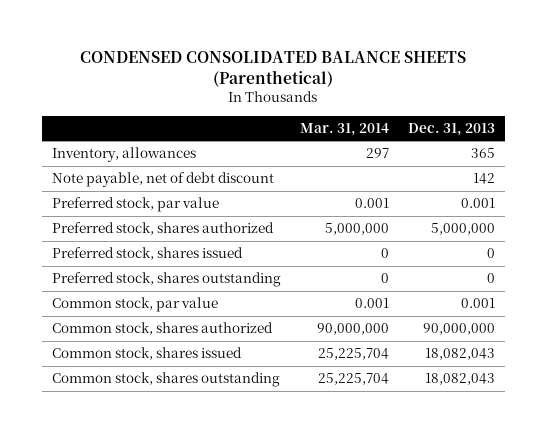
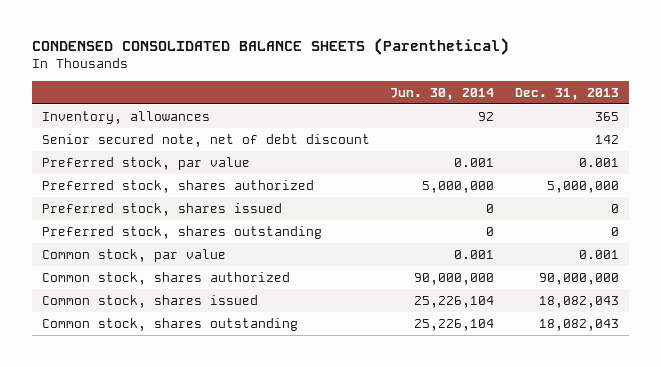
[299,122,389,136] Mar. 31, 2014 -> none
none -> [390,87,495,100] Jun. 30, 2014
[51,172,274,188] Note payable, net of debt discount -> [41,133,370,147] Senior secured note, net of debt discount

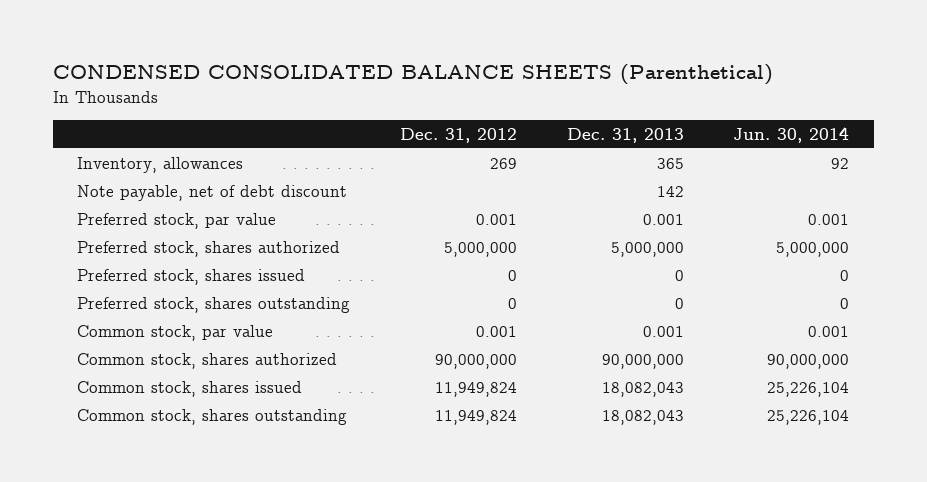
none -> [400,127,518,143] Dec. 31, 2012
[41,133,370,147] Senior secured note, net of debt discount -> [77,185,348,202] Note payable, net of debt discount

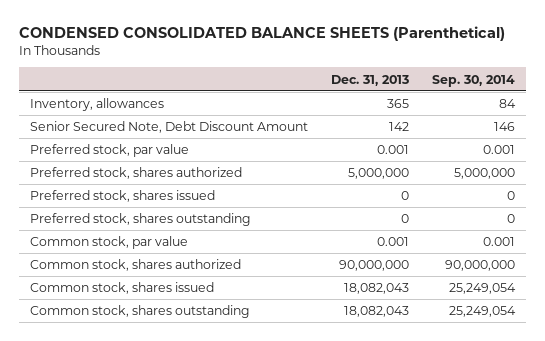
[400,127,518,143] Dec. 31, 2012 -> none
[733,126,850,143] Jun. 30, 2014 -> none
none -> [431,74,515,87] Sep. 30, 2014
[77,185,348,202] Note payable, net of debt discount -> [29,121,308,134] Senior Secured Note, Debt Discount Amount

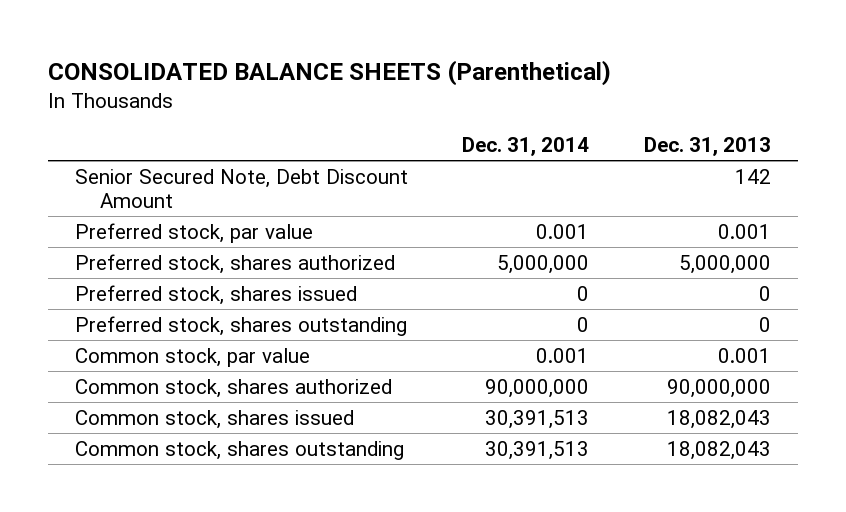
[18,26,505,42] CONDENSED CONSOLIDATED BALANCE SHEETS (Parenthetical) -> [47,60,611,87] CONSOLIDATED BALANCE SHEETS (Parenthetical)
[431,74,515,87] Sep. 30, 2014 -> none
none -> [462,136,590,156] Dec. 31, 2014
[29,98,164,112] Inventory, allowances -> none

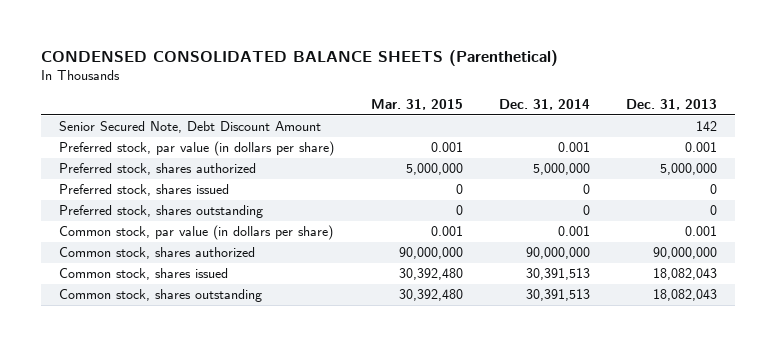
[47,60,611,87] CONSOLIDATED BALANCE SHEETS (Parenthetical) -> [41,49,559,66] CONDENSED CONSOLIDATED BALANCE SHEETS (Parenthetical)
none -> [370,98,463,110] Mar. 31, 2015
[75,223,314,244] Preferred stock, par value -> [59,141,335,157] Preferred stock, par value (in dollars per share)
[75,348,311,368] Common stock, par value -> [59,225,334,241] Common stock, par value (in dollars per share)

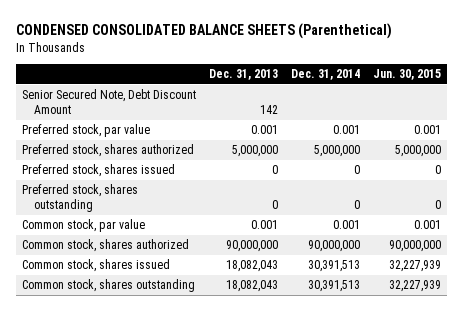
[370,98,463,110] Mar. 31, 2015 -> none
none -> [372,69,441,81] Jun. 30, 2015
[59,141,335,157] Preferred stock, par value (in dollars per share) -> [22,124,151,138] Preferred stock, par value
[59,225,334,241] Common stock, par value (in dollars per share) -> [22,219,146,233] Common stock, par value

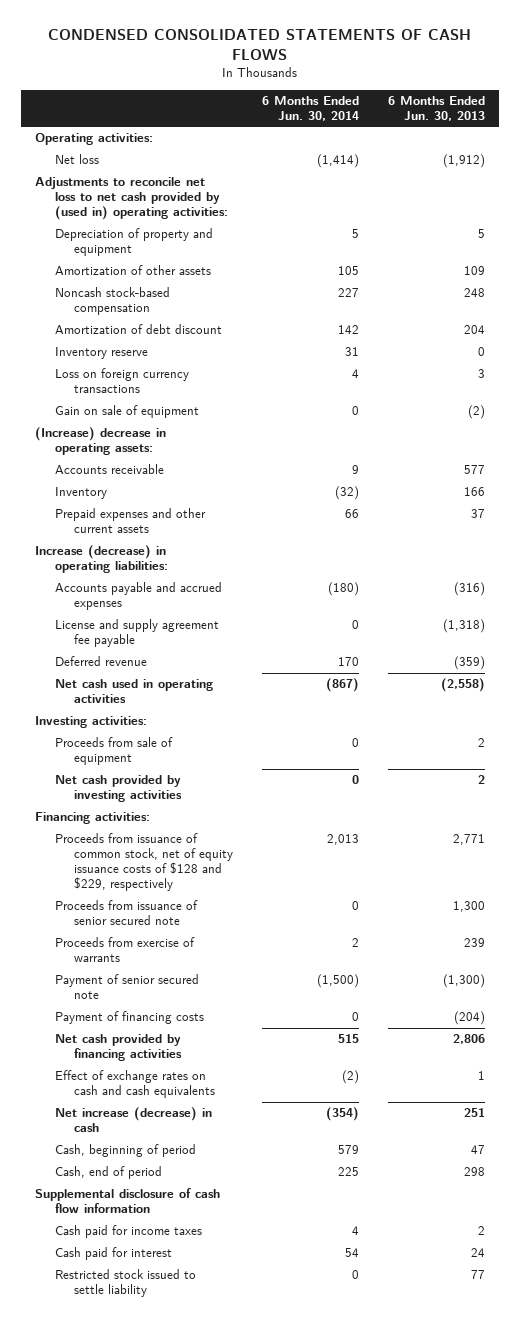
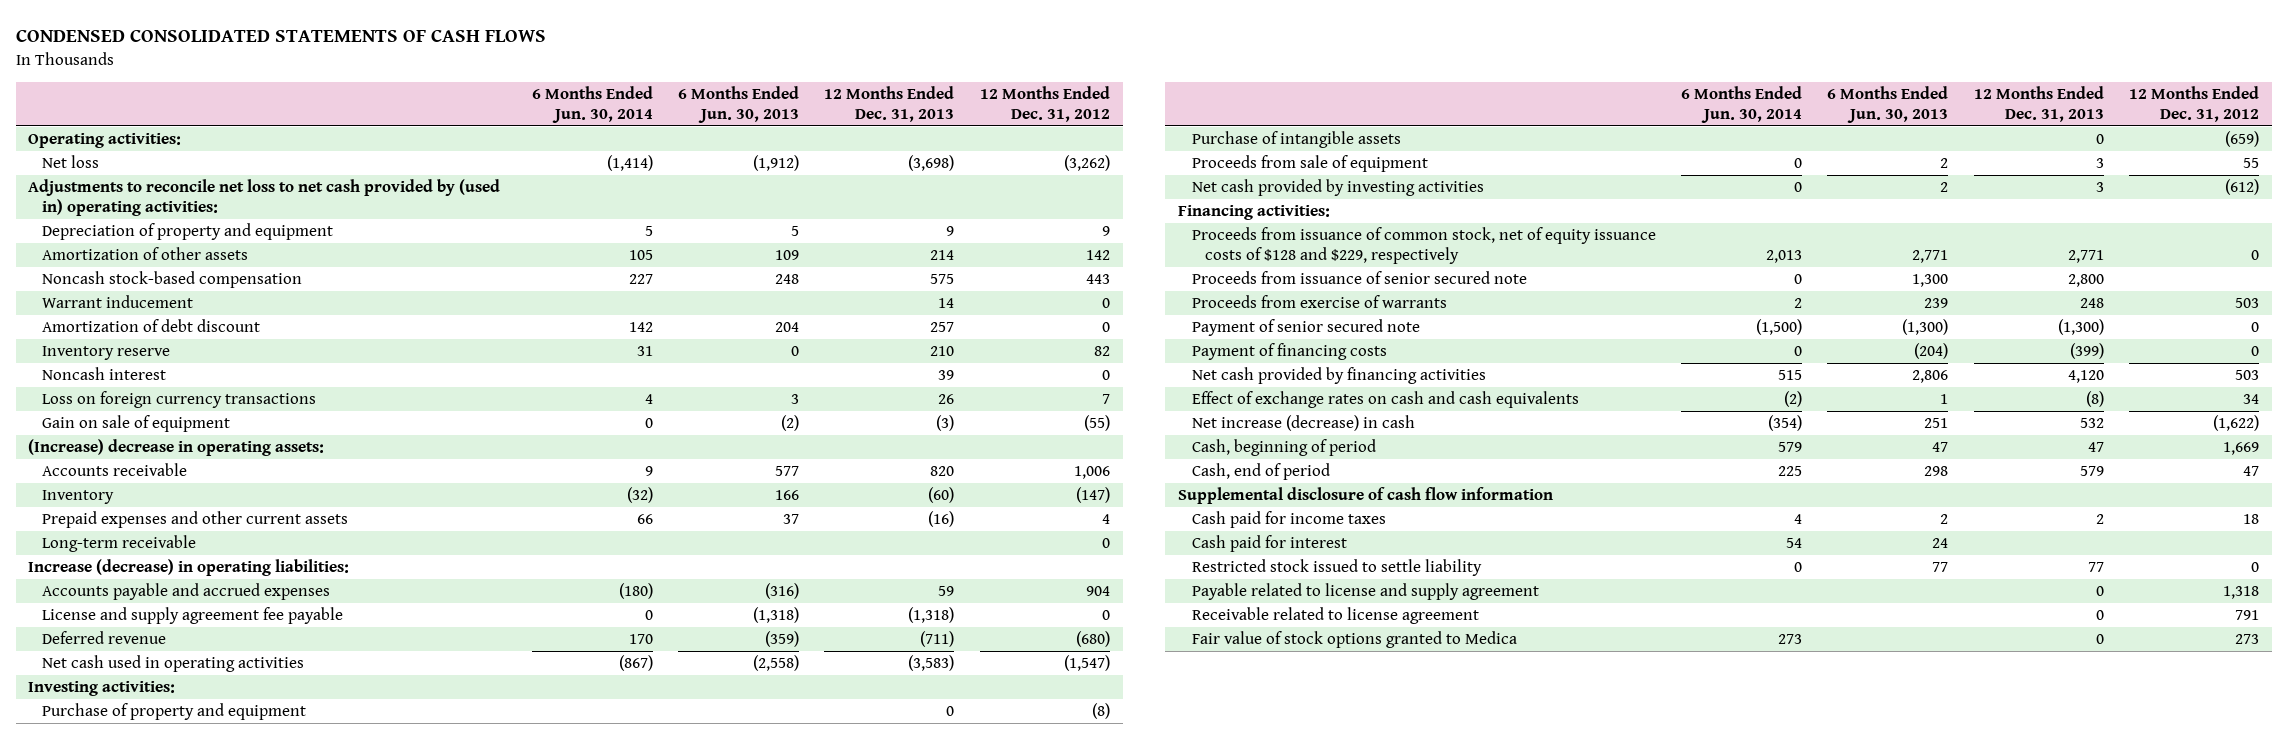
none -> [824,86,955,122] 12 Months Ended Dec. 31, 2013
none -> [979,86,1110,122] 12 Months Ended Dec. 31, 2012
none -> [42,295,194,309] Warrant inducement
none -> [42,367,167,381] Noncash interest
none -> [42,535,197,553] Long-term receivable
none -> [42,703,307,721] Purchase of property and equipment
none -> [1191,131,1401,149] Purchase of intangible assets
none -> [1191,583,1539,601] Payable related to license and supply agreement
none -> [1191,607,1479,625] Receivable related to license agreement
none -> [1191,631,1517,649] Fair value of stock options granted to Medica

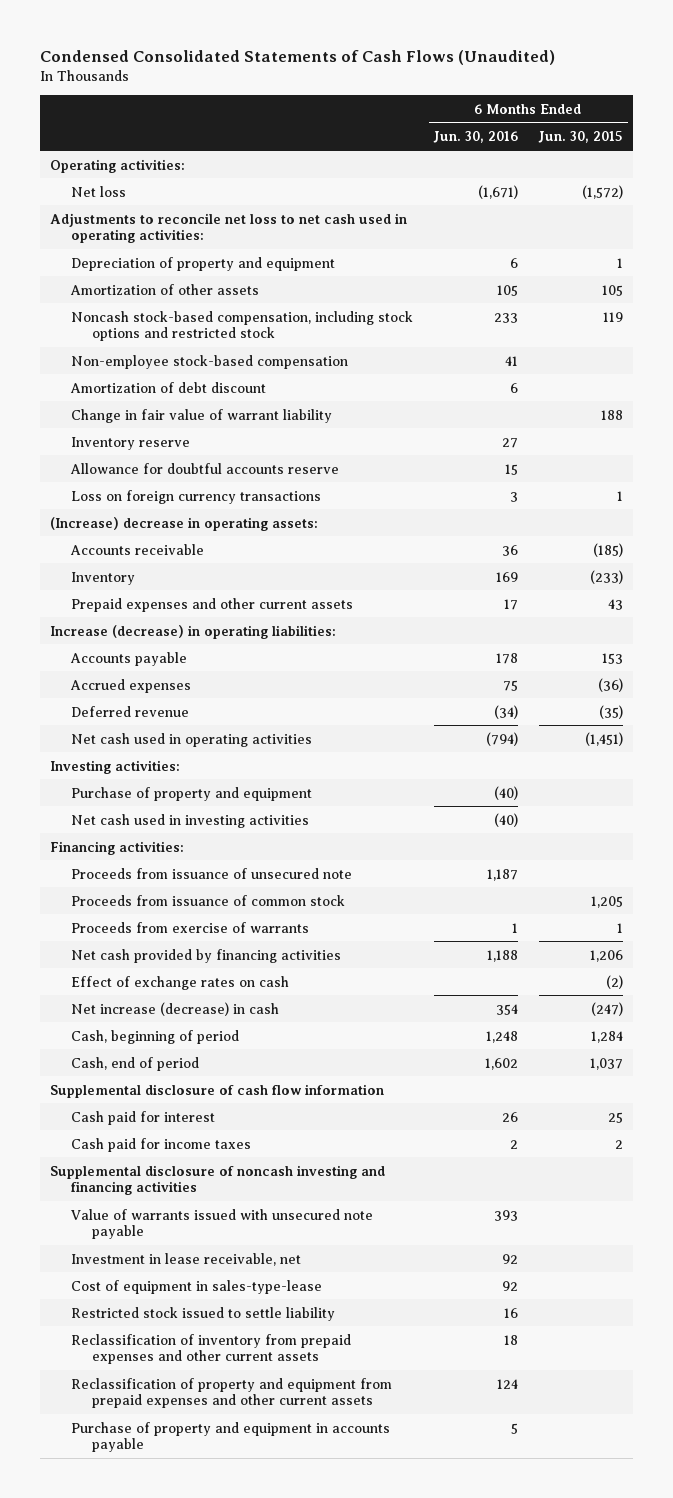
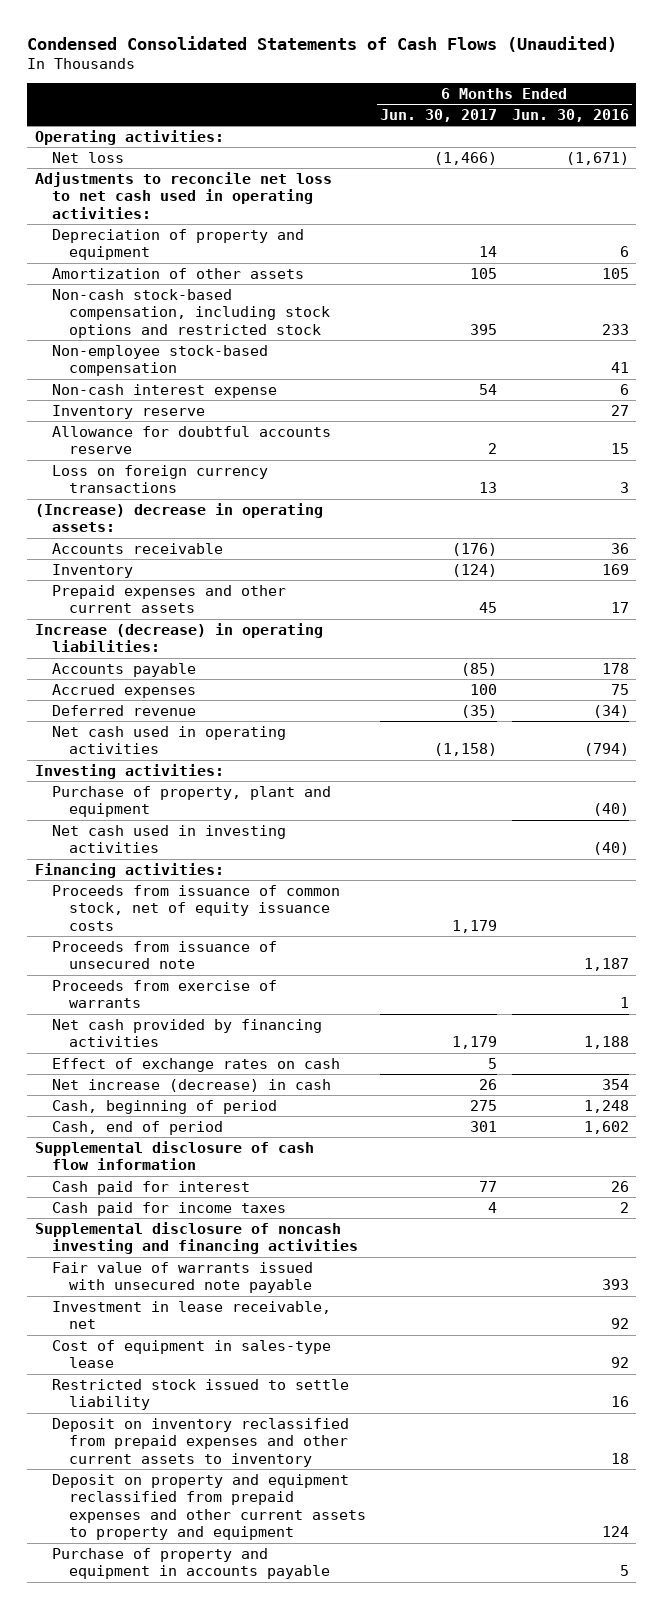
[537,131,623,144] Jun. 30, 2015 -> none
none -> [380,109,498,123] Jun. 30, 2017
[71,310,414,342] Noncash stock-based compensation, including stock options and restricted stock -> [51,288,330,338] Non-cash stock-based compensation, including stock options and restricted stock
[70,381,267,393] Amortization of debt discount -> none
[71,408,333,423] Change in fair value of warrant liability -> none
none -> [51,383,277,398] Non-cash interest expense
[71,786,313,801] Purchase of property and equipment -> [51,785,331,818] Purchase of property, plant and equipment
none -> [51,884,340,931] Proceeds from issuance of common stock, net of equity issuance costs
[71,894,346,906] Proceeds from issuance of common stock -> none
[71,1208,374,1240] Value of warrants issued with unsecured note payable -> [51,1261,313,1294] Fair value of warrants issued with unsecured note payable
[71,1279,323,1294] Cost of equipment in sales-type-lease -> [51,1339,331,1369] Cost of equipment in sales-type lease
[71,1333,352,1365] Reclassification of inventory from prepaid expenses and other current assets -> [51,1417,349,1467] Deposit on inventory reclassified from prepaid expenses and other current assets to inventory
[71,1377,393,1409] Reclassification of property and equipment from prepaid expenses and other current assets -> [51,1473,366,1541] Deposit on property and equipment reclassified from prepaid expenses and other current assets to property and equipment

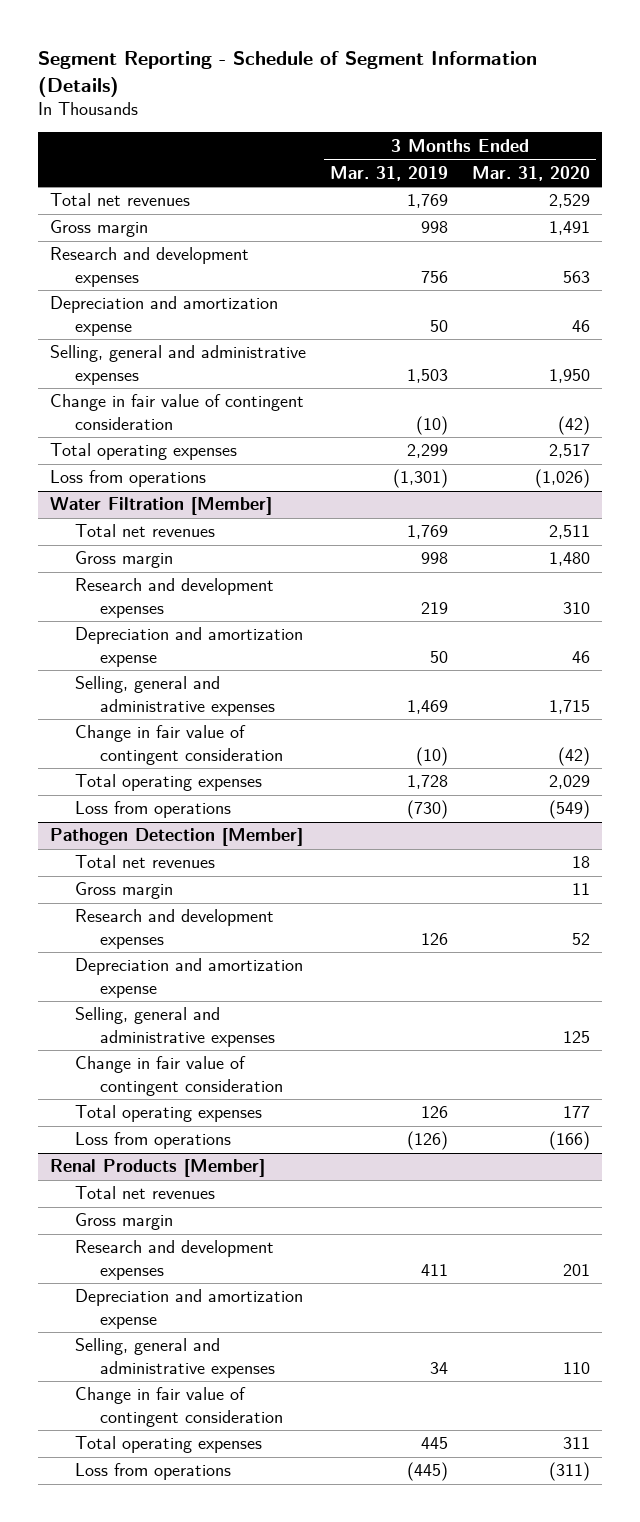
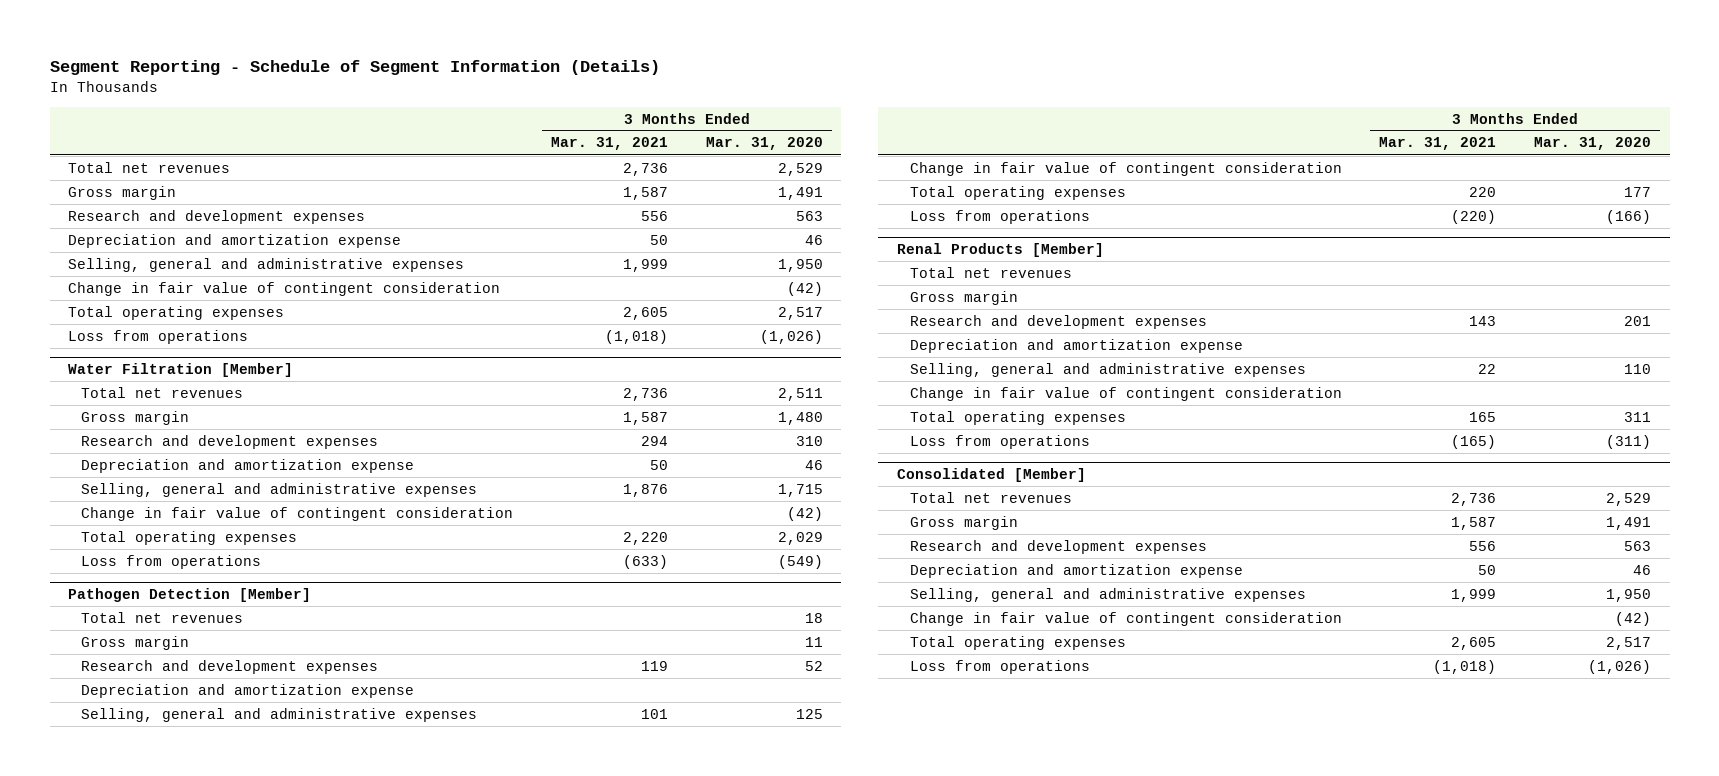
[330,165,449,181] Mar. 31, 2019 -> none
none -> [551,137,669,151] Mar. 31, 2021
none -> [896,468,1086,483] Consolidated [Member]
none -> [909,491,1072,503] Total net revenues
none -> [909,515,1018,530] Gross margin
none -> [909,539,1207,554] Research and development expenses
none -> [909,563,1243,578] Depreciation and amortization expense
none -> [909,587,1306,602] Selling, general and administrative expenses
none -> [909,611,1342,626] Change in fair value of contingent consideration
none -> [909,635,1126,650] Total operating expenses
none -> [909,659,1090,674] Loss from operations

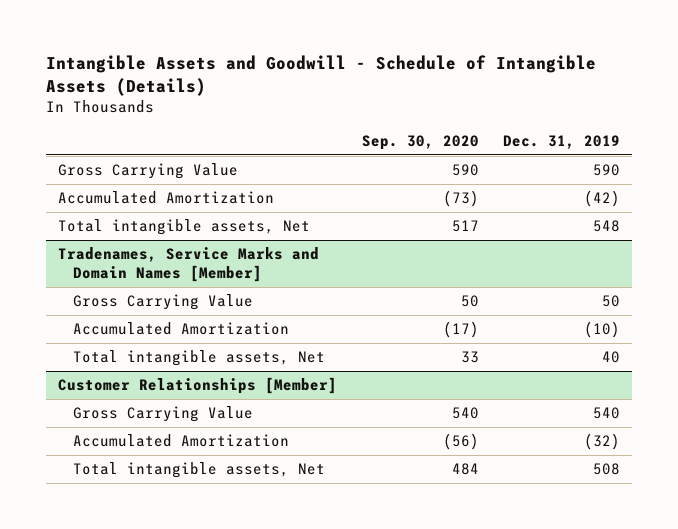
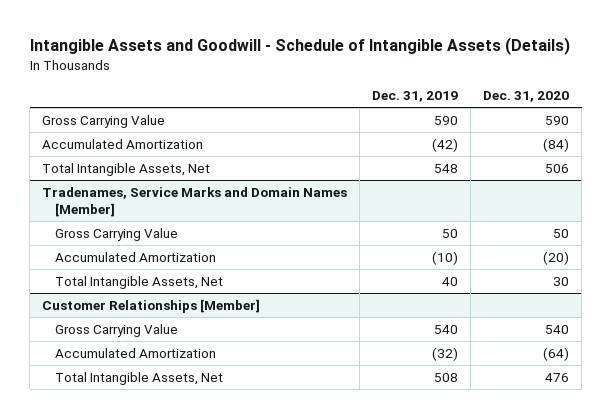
[361,134,479,150] Sep. 30, 2020 -> none
none -> [483,91,570,103] Dec. 31, 2020
[57,219,310,236] Total intangible assets, Net -> [42,162,211,176] Total Intangible Assets, Net
[73,350,326,367] Total intangible assets, Net -> [55,275,224,289] Total Intangible Assets, Net
[73,462,326,479] Total intangible assets, Net -> [55,371,224,385] Total Intangible Assets, Net

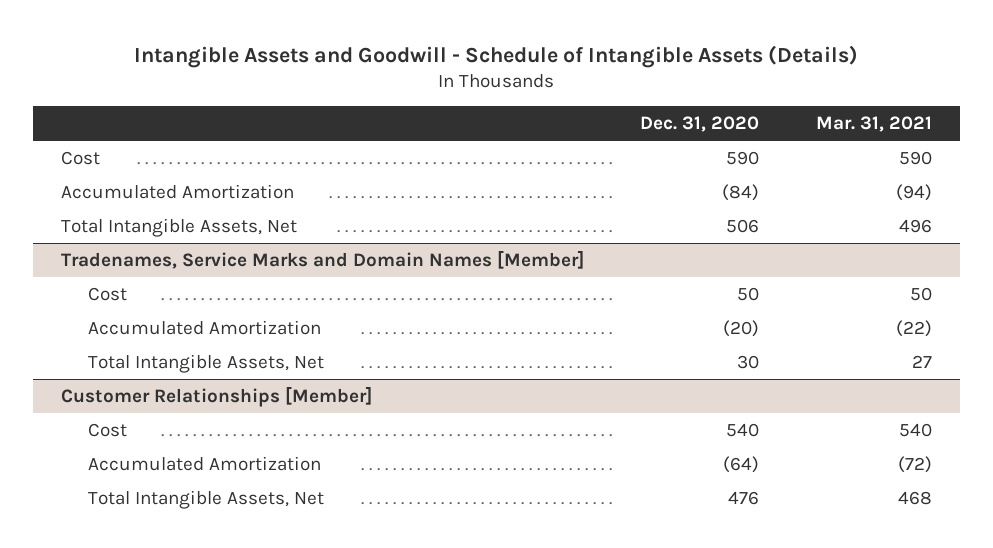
[372,91,459,103] Dec. 31, 2019 -> none
none -> [815,116,932,133] Mar. 31, 2021
[42,114,166,128] Gross Carrying Value -> [60,151,100,166] Cost
[55,227,179,241] Gross Carrying Value -> [87,287,127,302] Cost
[55,323,179,337] Gross Carrying Value -> [87,423,127,438] Cost

